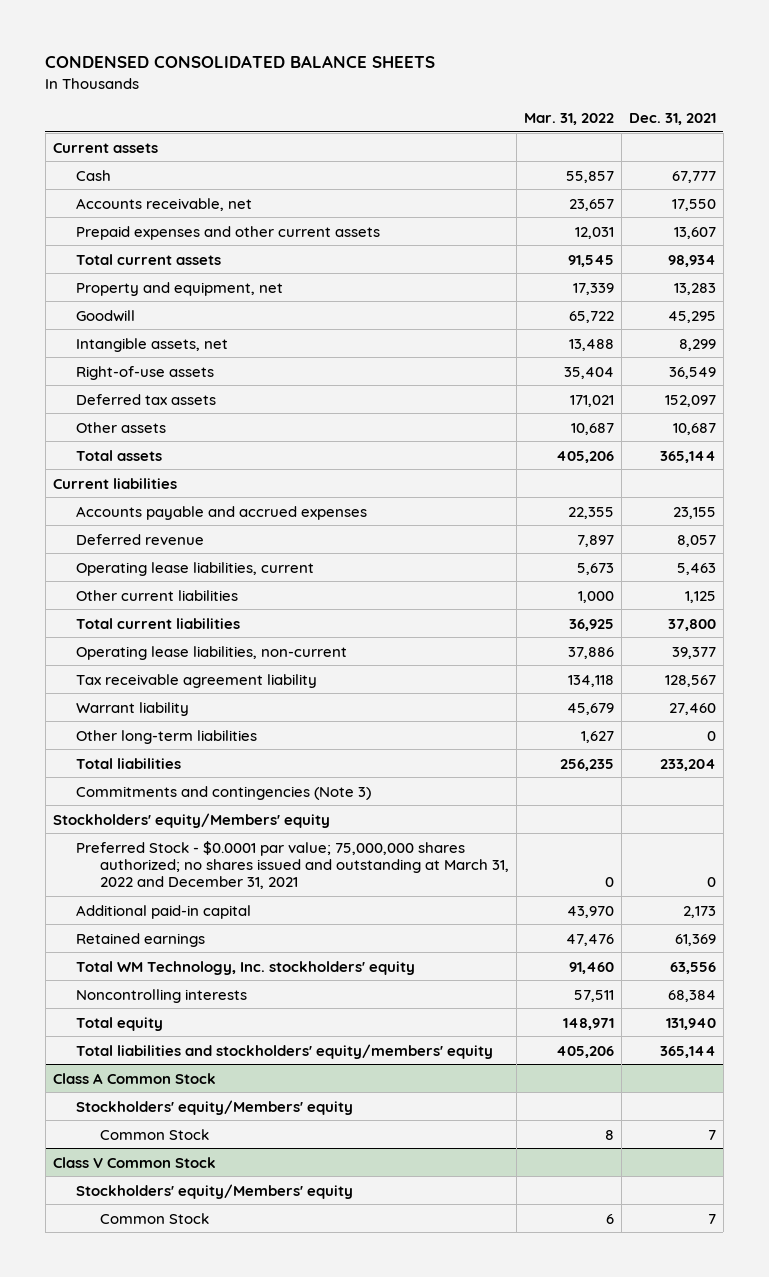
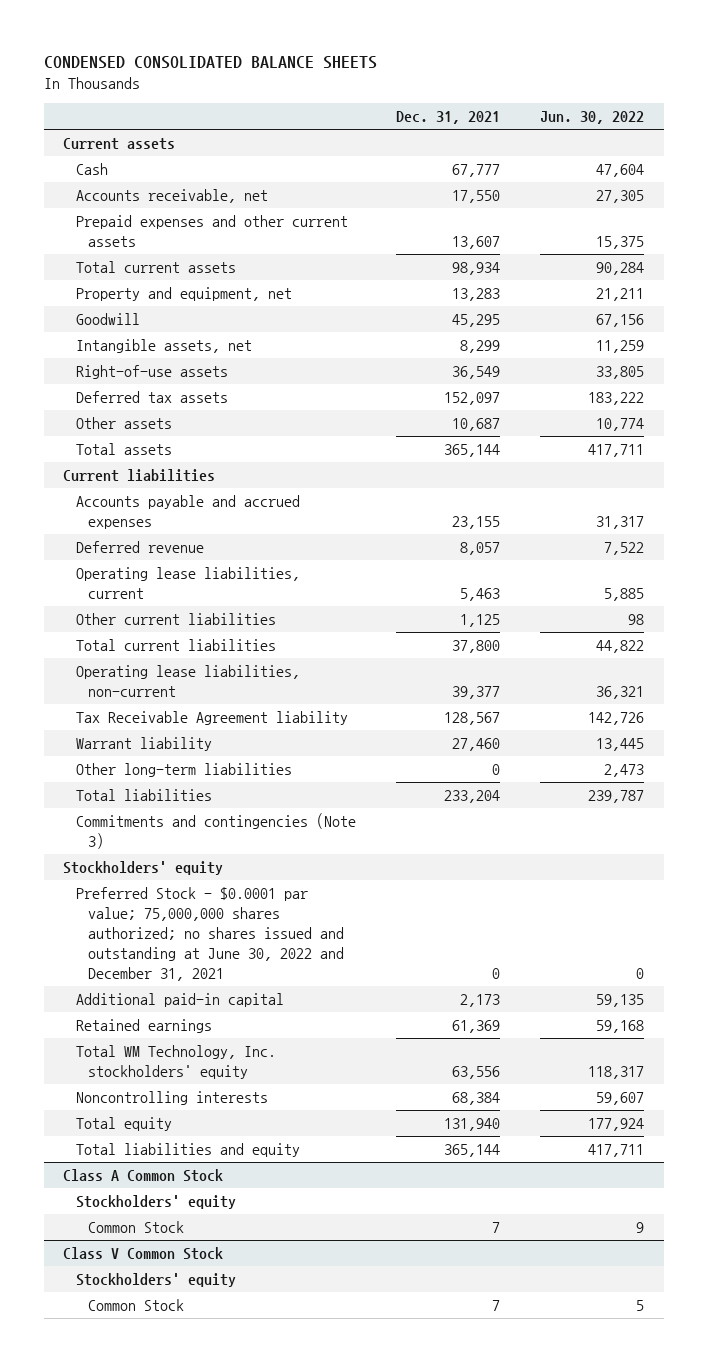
[523,112,614,125] Mar. 31, 2022 -> none
none -> [539,111,644,125] Jun. 30, 2022
[76,673,318,688] Tax receivable agreement liability -> [75,710,348,725] Tax Receivable Agreement liability
[52,812,330,828] Stockholders' equity/Members' equity -> [63,860,224,875] Stockholders' equity
[76,840,509,890] Preferred Stock - $0.0001 par value; 75,000,000 shares authorized; no shares issued and outstanding at March 31, 2022 and December 31, 2021 -> [75,886,344,981] Preferred Stock - $0.0001 par value; 75,000,000 shares authorized; no shares issued and outstanding at June 30, 2022 and December 31, 2021
[76,1043,494,1059] Total liabilities and stockholders' equity/members' equity -> [75,1142,300,1157] Total liabilities and equity
[76,1099,354,1115] Stockholders' equity/Members' equity -> [75,1194,236,1209] Stockholders' equity
[76,1183,354,1199] Stockholders' equity/Members' equity -> [75,1272,236,1287] Stockholders' equity

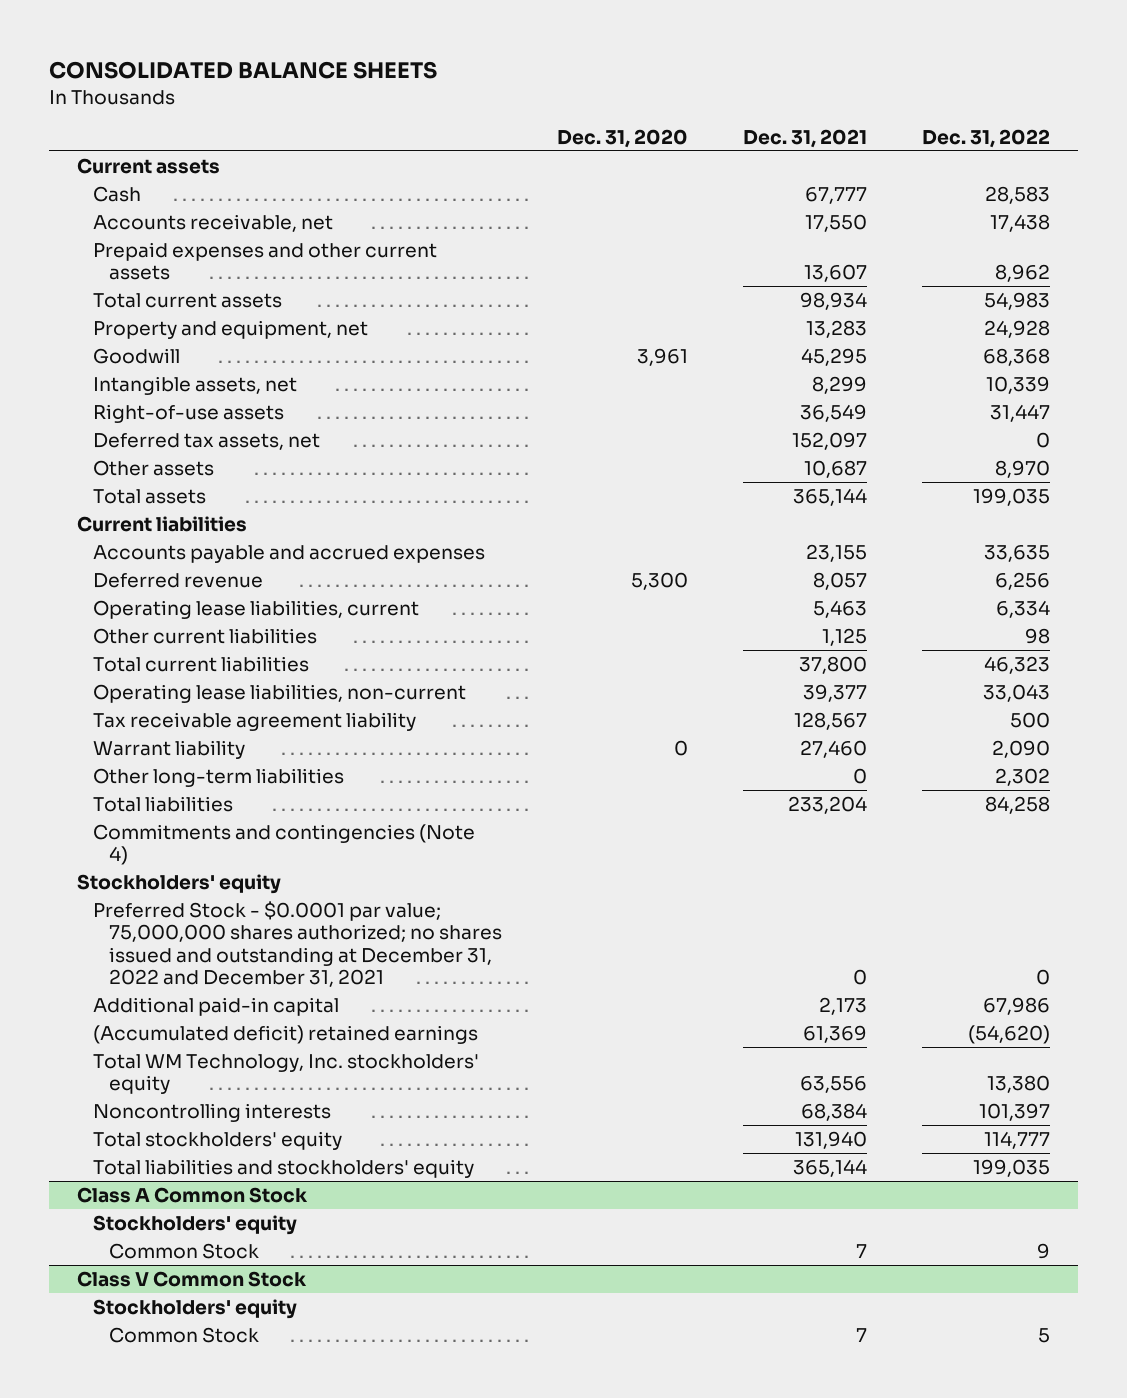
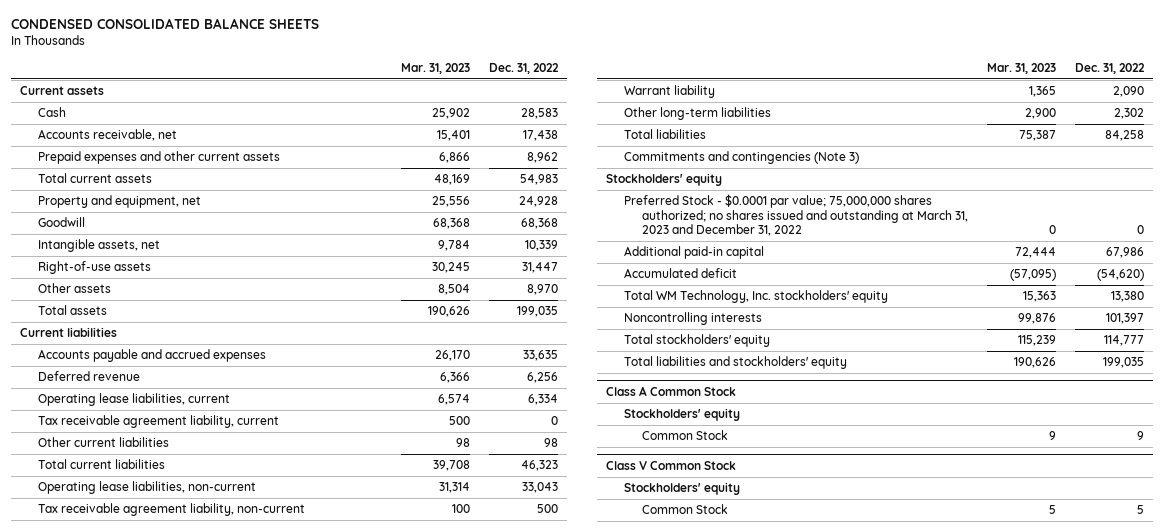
[49,61,438,80] CONSOLIDATED BALANCE SHEETS -> [10,17,319,29] CONDENSED CONSOLIDATED BALANCE SHEETS
[556,128,688,148] Dec. 31, 2020 -> none
[743,128,868,148] Dec. 31, 2021 -> none
none -> [401,62,471,74] Mar. 31, 2023
[92,432,320,450] Deferred tax assets, net -> none
none -> [38,415,280,429] Tax receivable agreement liability, current
[92,711,416,731] Tax receivable agreement liability -> [38,503,306,517] Tax receivable agreement liability, non-current
[92,823,475,866] Commitments and contingencies (Note 4) -> [624,151,860,165] Commitments and contingencies (Note 3)
[92,900,502,987] Preferred Stock - $0.0001 par value; 75,000,000 shares authorized; no shares issued and outstanding at December 31, 2022 and December 31, 2021 -> [624,194,969,237] Preferred Stock - $0.0001 par value; 75,000,000 shares authorized; no shares issued and outstanding at March 31, 2023 and December 31, 2022
[92,1024,478,1044] (Accumulated deficit) retained earnings -> [624,268,738,279] Accumulated deficit

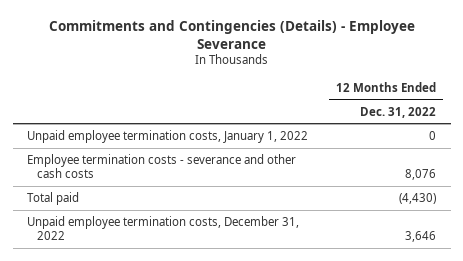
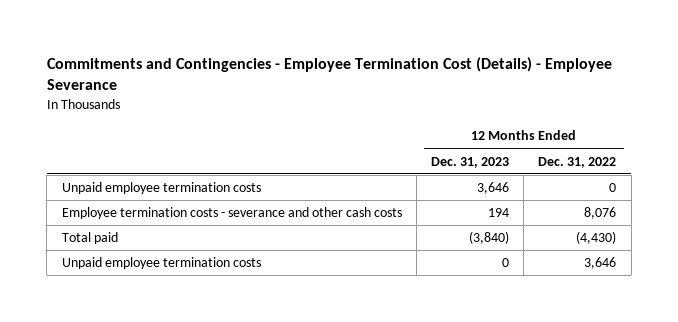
[48,19,415,49] Commitments and Contingencies (Details) - Employee Severance -> [46,56,612,91] Commitments and Contingencies - Employee Termination Cost (Details) - Employee Severance
none -> [431,156,510,168] Dec. 31, 2023
[26,129,308,143] Unpaid employee termination costs, January 1, 2022 -> [61,182,261,195] Unpaid employee termination costs
[26,215,299,241] Unpaid employee termination costs, December 31, 2022 -> [61,257,261,270] Unpaid employee termination costs

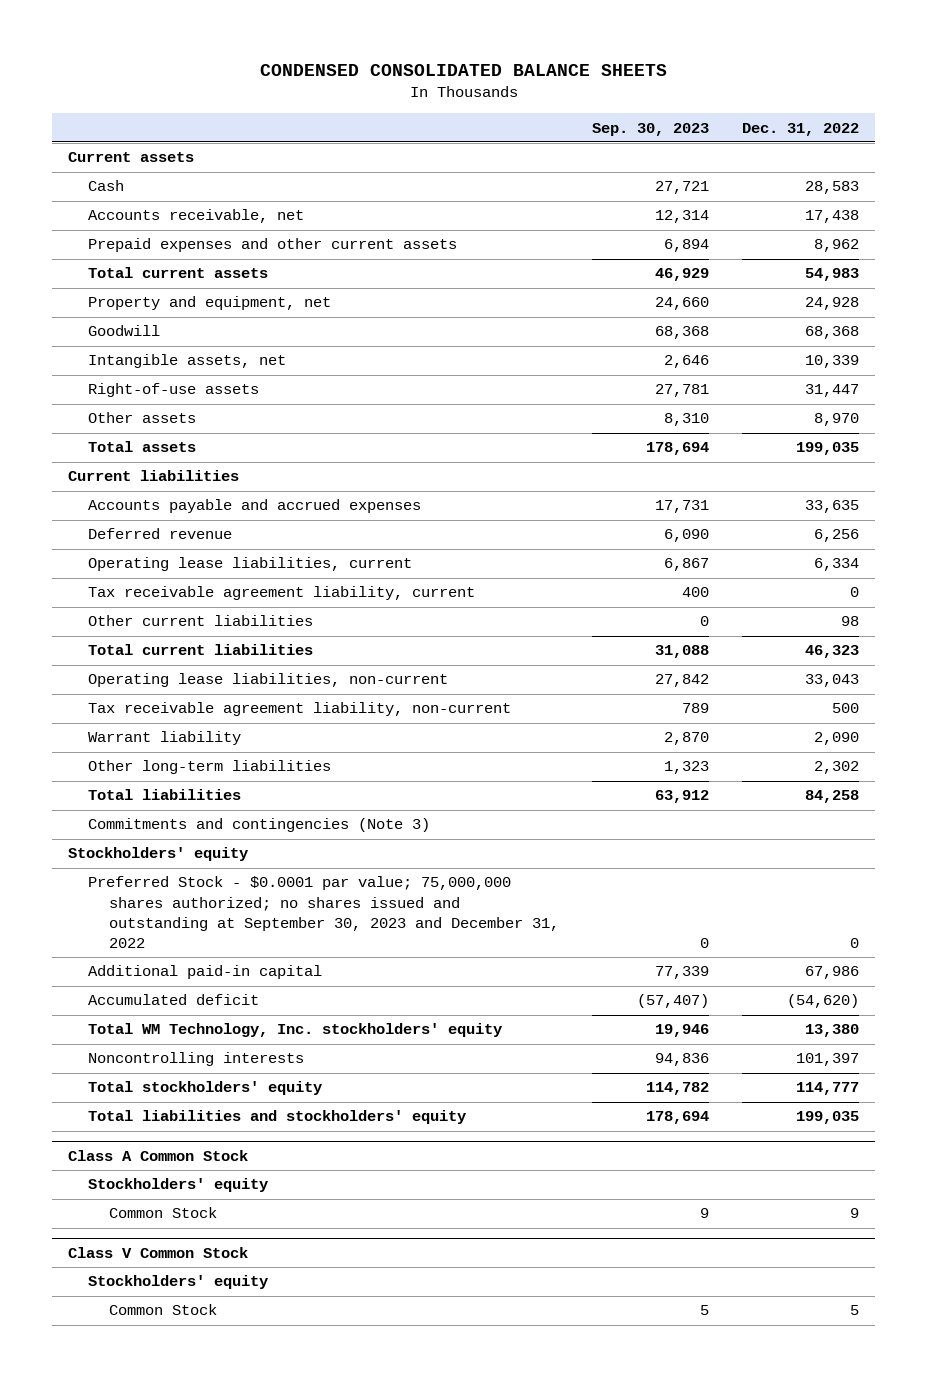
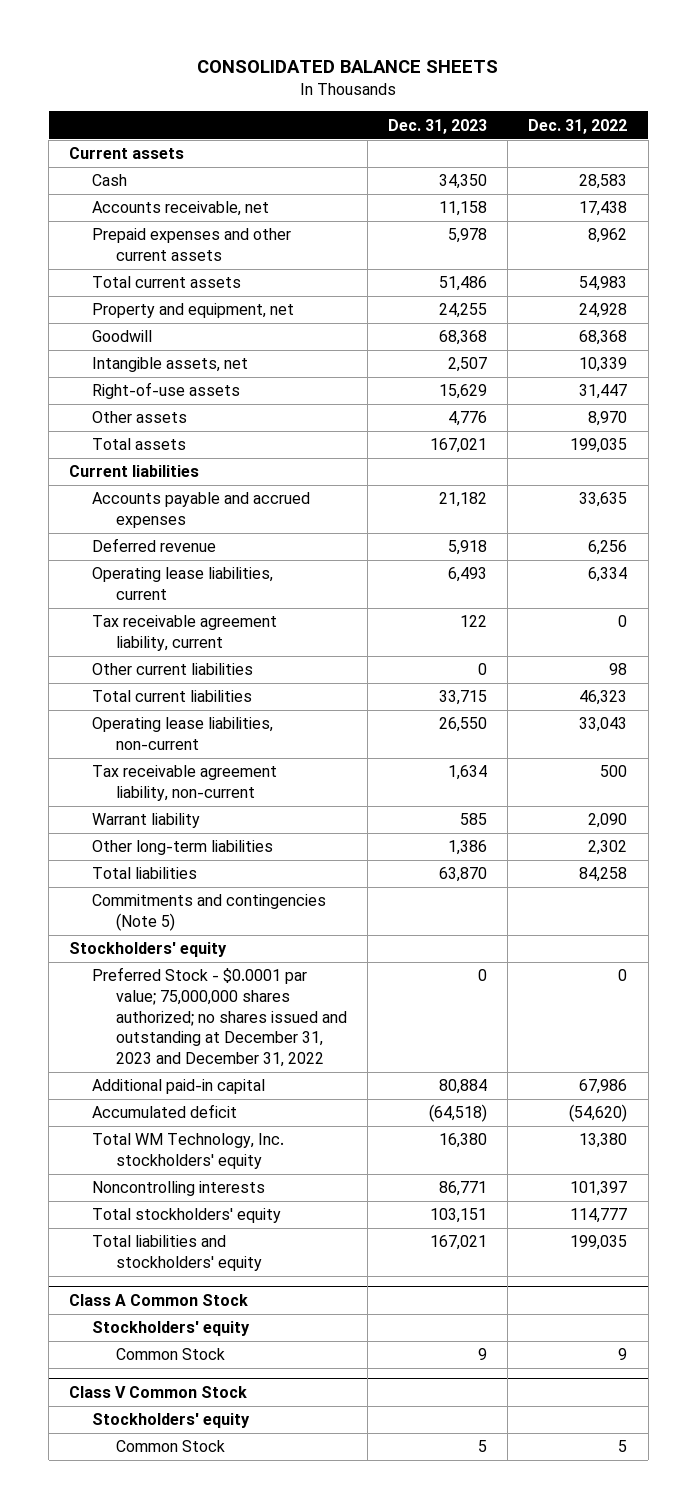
[259,64,667,77] CONDENSED CONSOLIDATED BALANCE SHEETS -> [197,60,499,74] CONSOLIDATED BALANCE SHEETS
[591,122,709,136] Sep. 30, 2023 -> none
none -> [387,118,487,134] Dec. 31, 2023
[88,818,431,833] Commitments and contingencies (Note 3) -> [92,894,327,931] Commitments and contingencies (Note 5)
[88,876,559,949] Preferred Stock - $0.0001 par value; 75,000,000 shares authorized; no shares issued and outstanding at September 30, 2023 and December 31, 2022 -> [92,967,347,1067] Preferred Stock - $0.0001 par value; 75,000,000 shares authorized; no shares issued and outstanding at December 31, 2023 and December 31, 2022

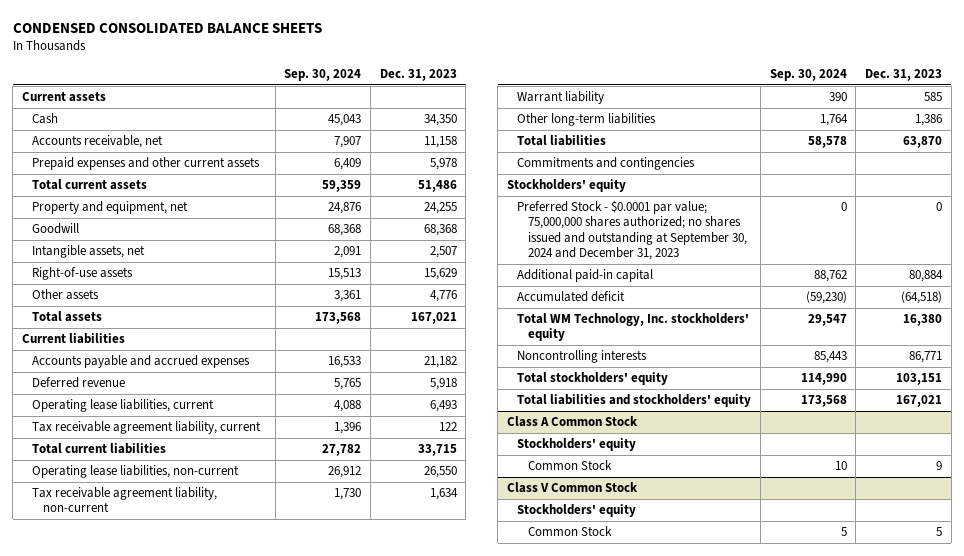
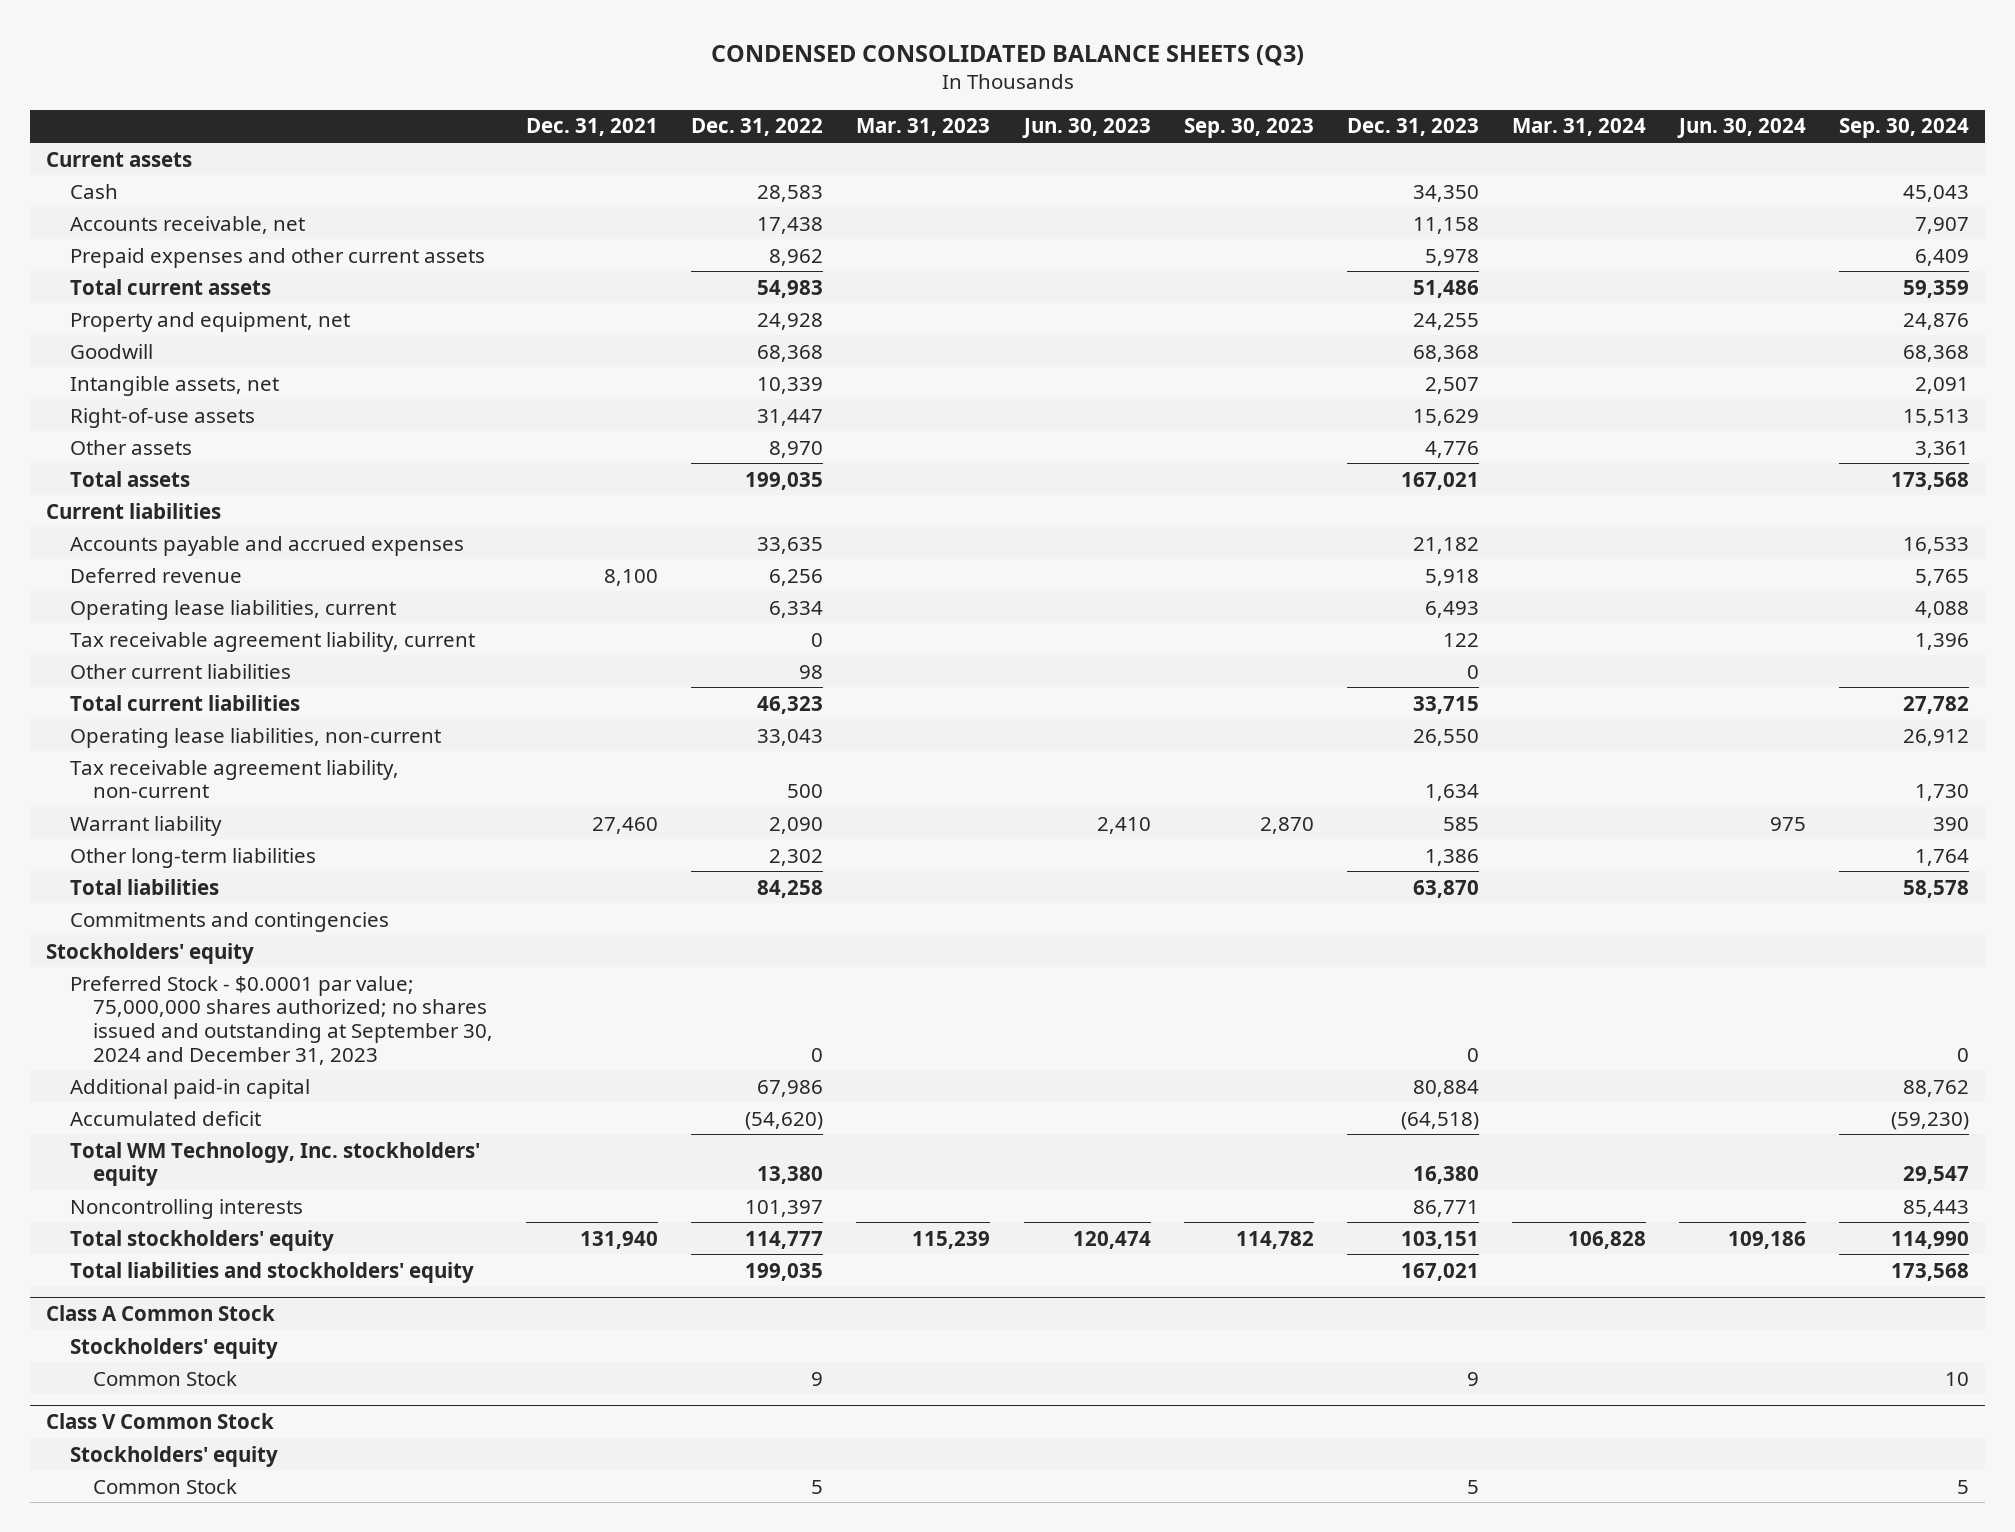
[12,22,322,33] CONDENSED CONSOLIDATED BALANCE SHEETS -> [710,44,1304,66] CONDENSED CONSOLIDATED BALANCE SHEETS (Q3)
none -> [526,118,659,137] Dec. 31, 2021
none -> [691,118,824,137] Dec. 31, 2022
none -> [856,118,991,137] Mar. 31, 2023
none -> [1021,118,1151,139] Jun. 30, 2023
none -> [1183,118,1314,139] Sep. 30, 2023
none -> [1511,118,1646,137] Mar. 31, 2024
none -> [1676,118,1806,139] Jun. 30, 2024
none -> [69,663,291,679] Other current liabilities

